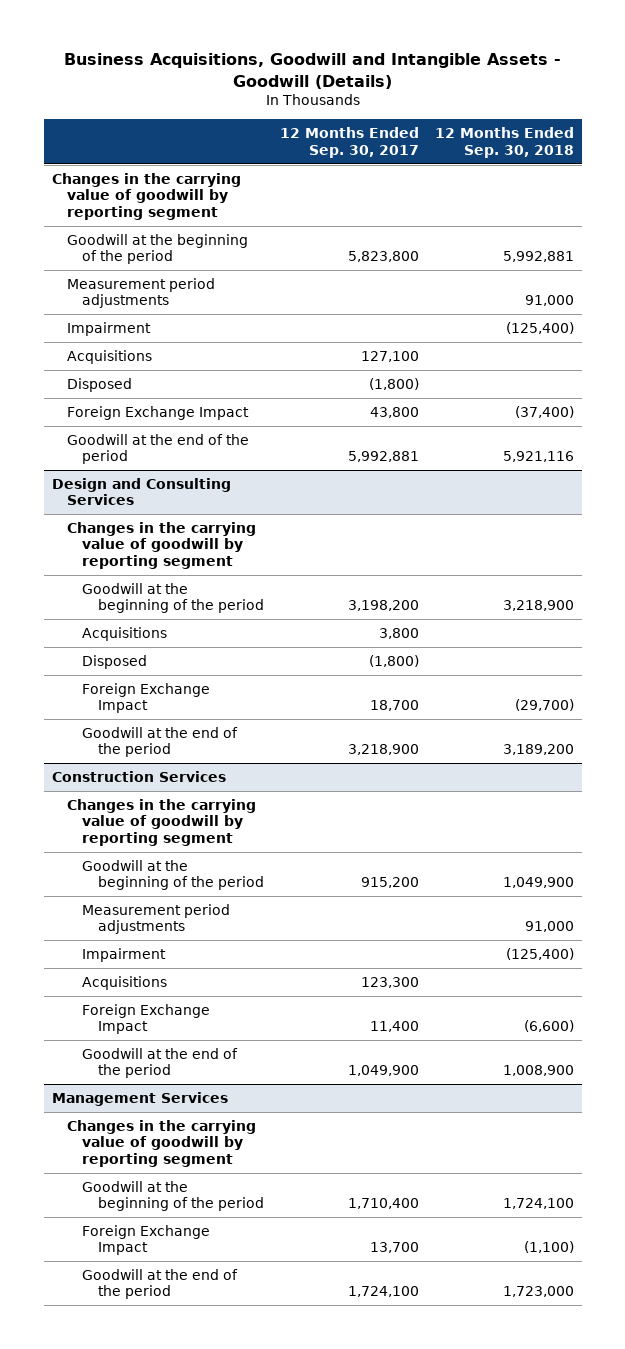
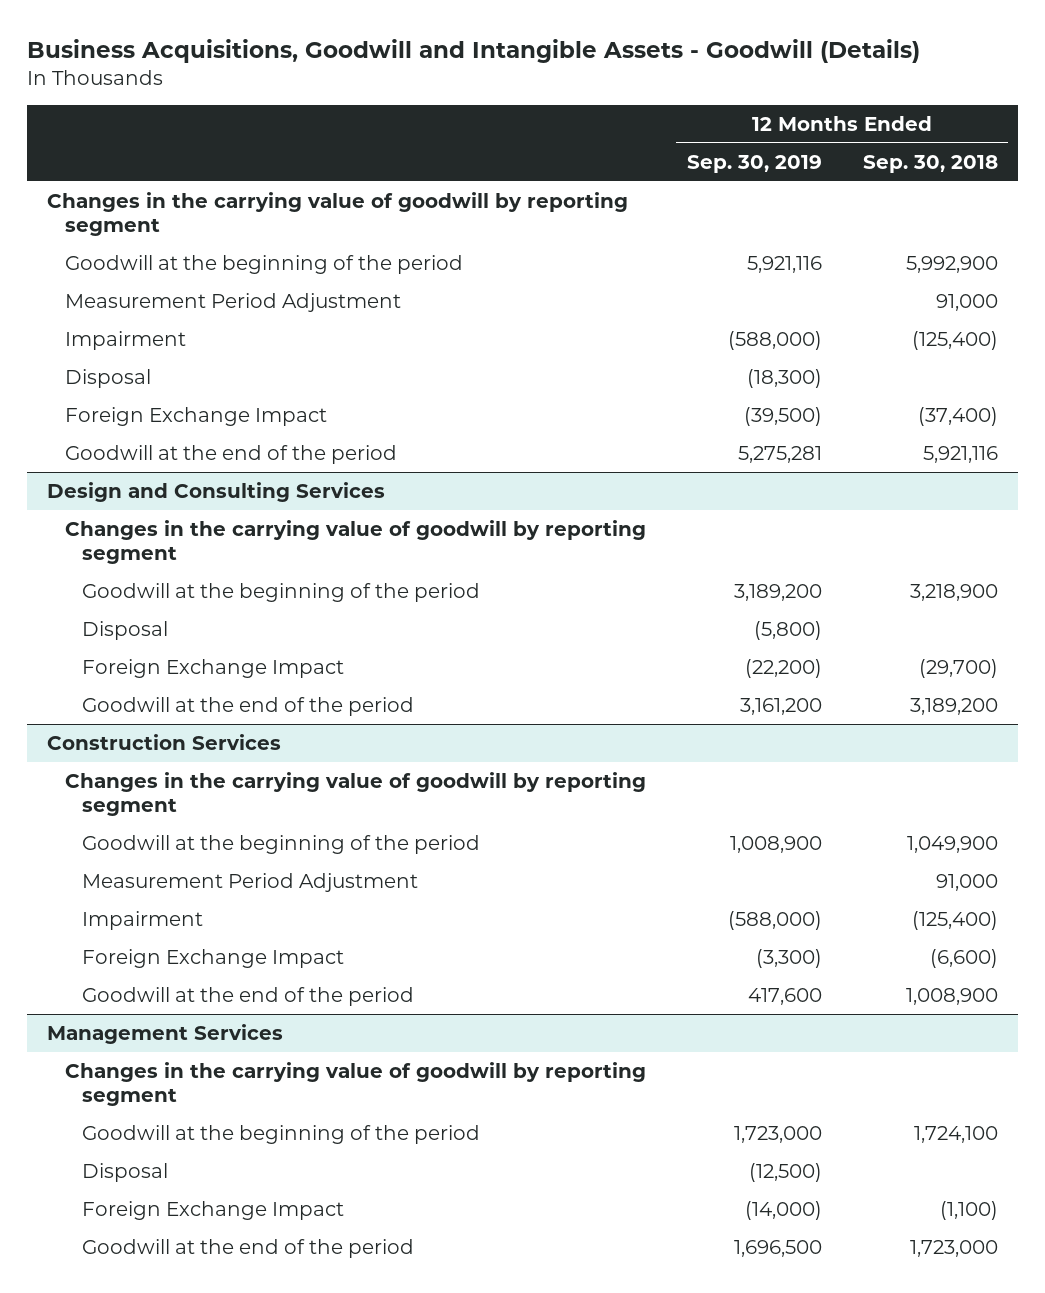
[279,127,419,158] 12 Months Ended Sep. 30, 2017 -> none
none -> [686,154,822,173] Sep. 30, 2019
[502,251,574,263] 5,992,881 -> [905,255,998,273] 5,992,900
[66,277,215,309] Measurement period adjustments -> [64,292,401,312] Measurement Period Adjustment
[66,349,152,364] Acquisitions -> none
[66,377,132,392] Disposed -> [64,368,151,388] Disposal
[82,626,168,641] Acquisitions -> none
[82,654,148,669] Disposed -> [82,620,169,640] Disposal
[82,903,231,935] Measurement period adjustments -> [82,872,419,892] Measurement Period Adjustment
[82,975,168,990] Acquisitions -> none
none -> [82,1162,169,1182] Disposal

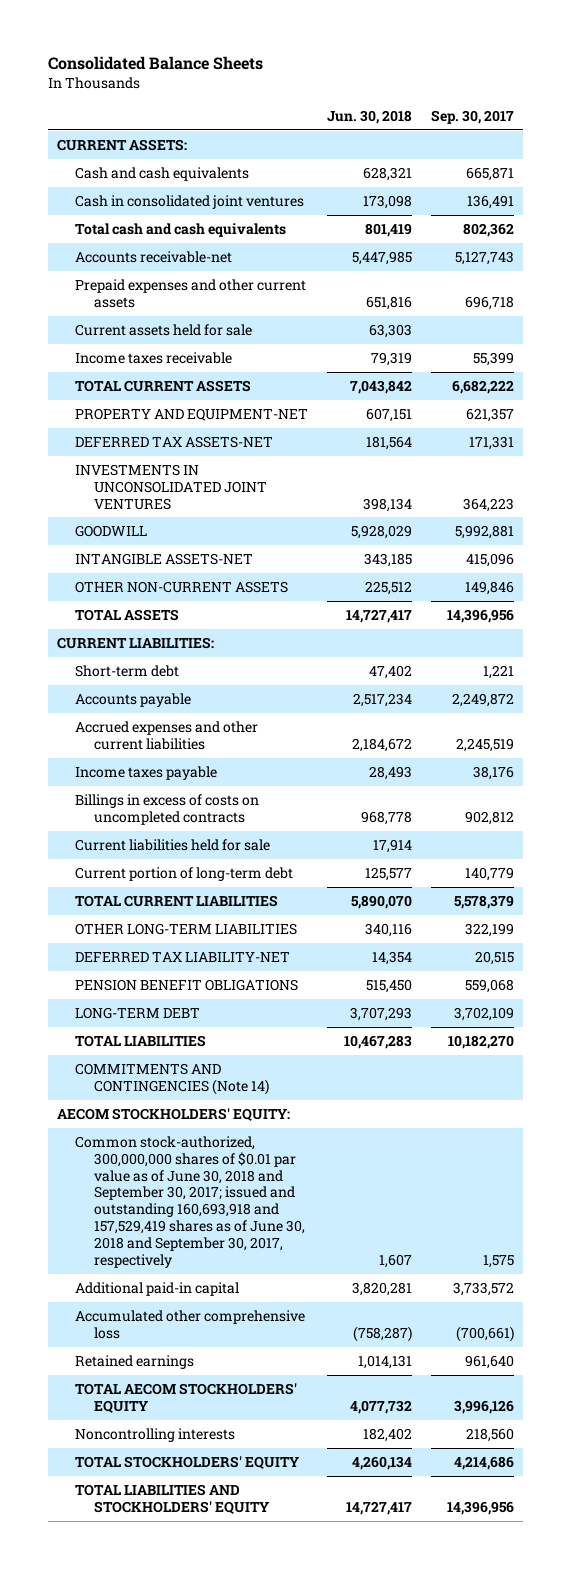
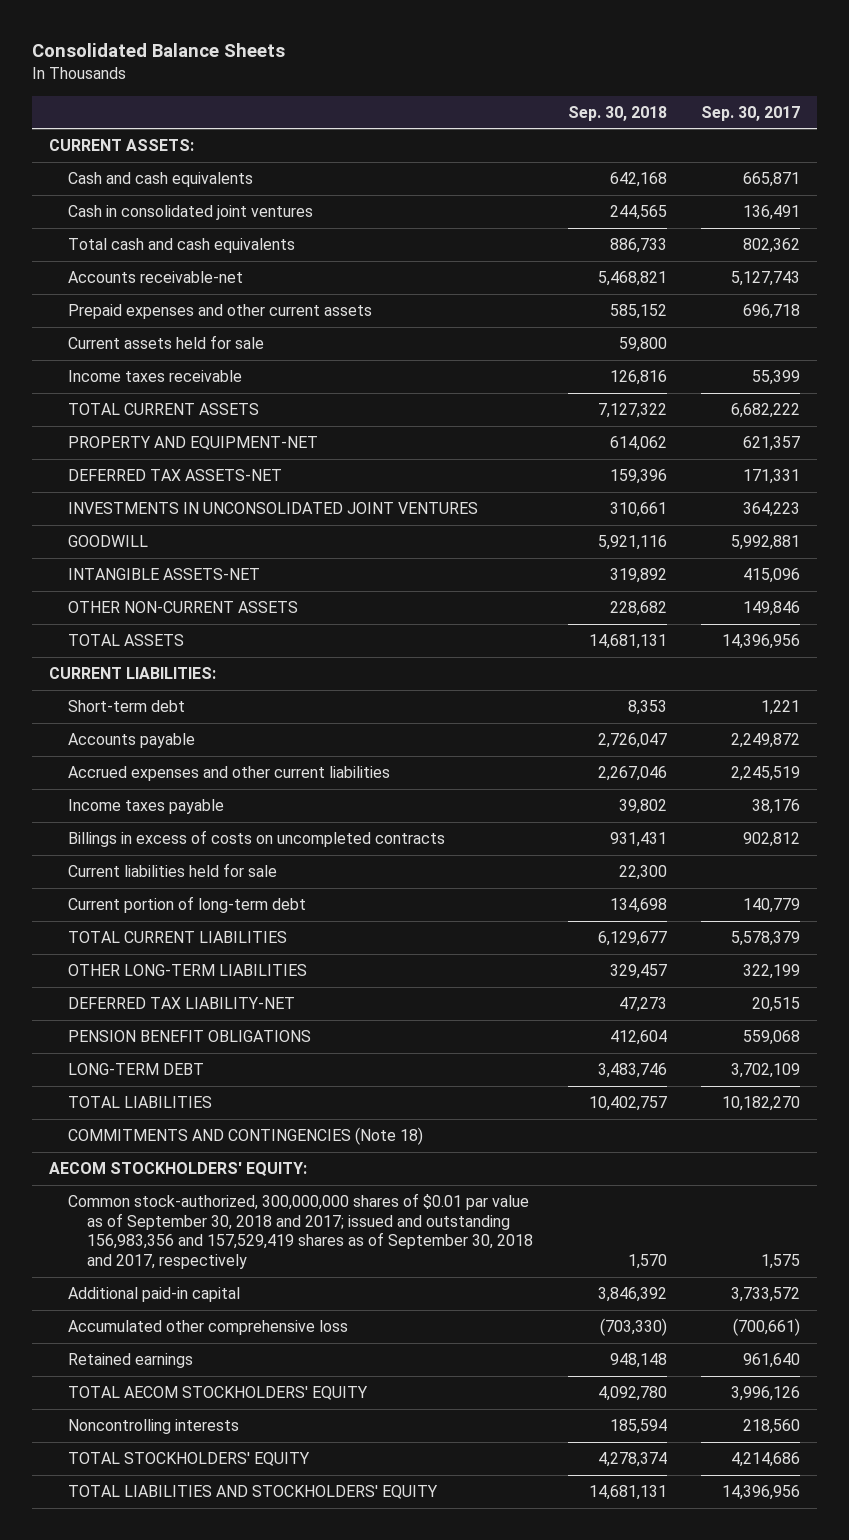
[327,109,413,124] Jun. 30, 2018 -> none
none -> [567,105,667,121] Sep. 30, 2018
[75,1062,269,1095] COMMITMENTS AND CONTINGENCIES (Note 14) -> [68,1127,424,1146] COMMITMENTS AND CONTINGENCIES (Note 18)
[75,1135,305,1269] Common stock-authorized, 300,000,000 shares of $0.01 par value as of June 30, 2018 and September 30, 2017; issued and outstanding 160,693,918 and 157,529,419 shares as of June 30, 2018 and September 30, 2017, respectively -> [68,1193,534,1270] Common stock-authorized, 300,000,000 shares of $0.01 par value as of September 30, 2018 and 2017; issued and outstanding 156,983,356 and 157,529,419 shares as of September 30, 2018 and 2017, respectively

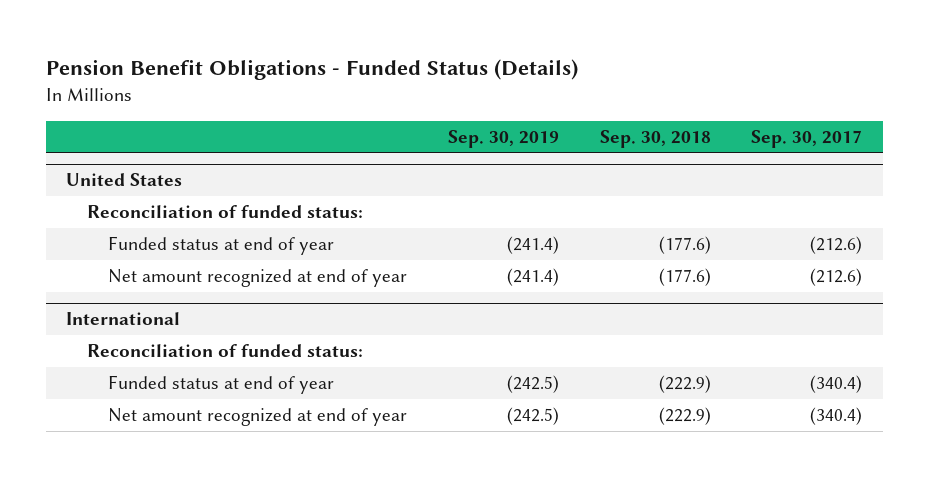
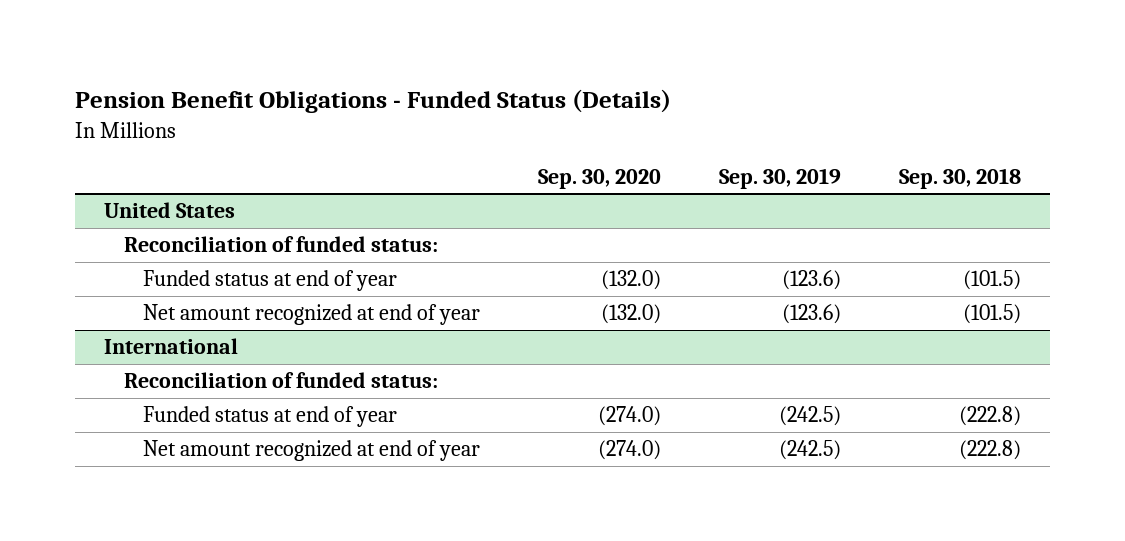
[751,129,863,148] Sep. 30, 2017 -> none
none -> [538,168,662,189] Sep. 30, 2020
[507,236,560,255] (241.4) -> [782,270,842,291] (123.6)
[658,236,711,255] (177.6) -> [963,270,1022,291] (101.5)
[507,268,560,287] (241.4) -> [782,304,842,325] (123.6)
[658,268,711,287] (177.6) -> [963,304,1022,325] (101.5)
[658,375,711,394] (222.9) -> [959,406,1022,427] (222.8)
[658,407,711,426] (222.9) -> [959,440,1022,461] (222.8)

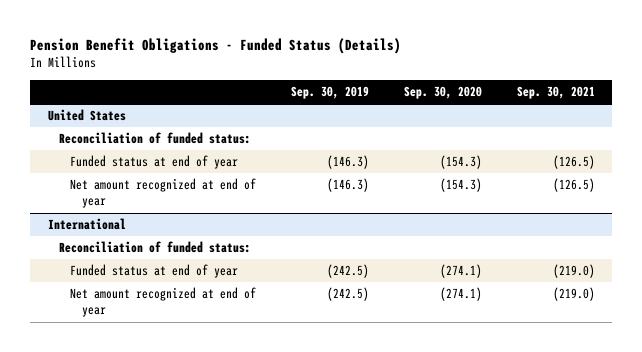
[899,167,1022,189] Sep. 30, 2018 -> none
none -> [516,86,595,100] Sep. 30, 2021
[601,270,662,291] (132.0) -> [440,155,483,170] (154.3)
[782,270,842,291] (123.6) -> [327,155,370,170] (146.3)
[601,304,662,325] (132.0) -> [440,178,483,193] (154.3)
[782,304,842,325] (123.6) -> [327,178,370,193] (146.3)
[598,406,662,427] (274.0) -> [440,264,483,279] (274.1)
[598,440,662,461] (274.0) -> [440,287,483,302] (274.1)

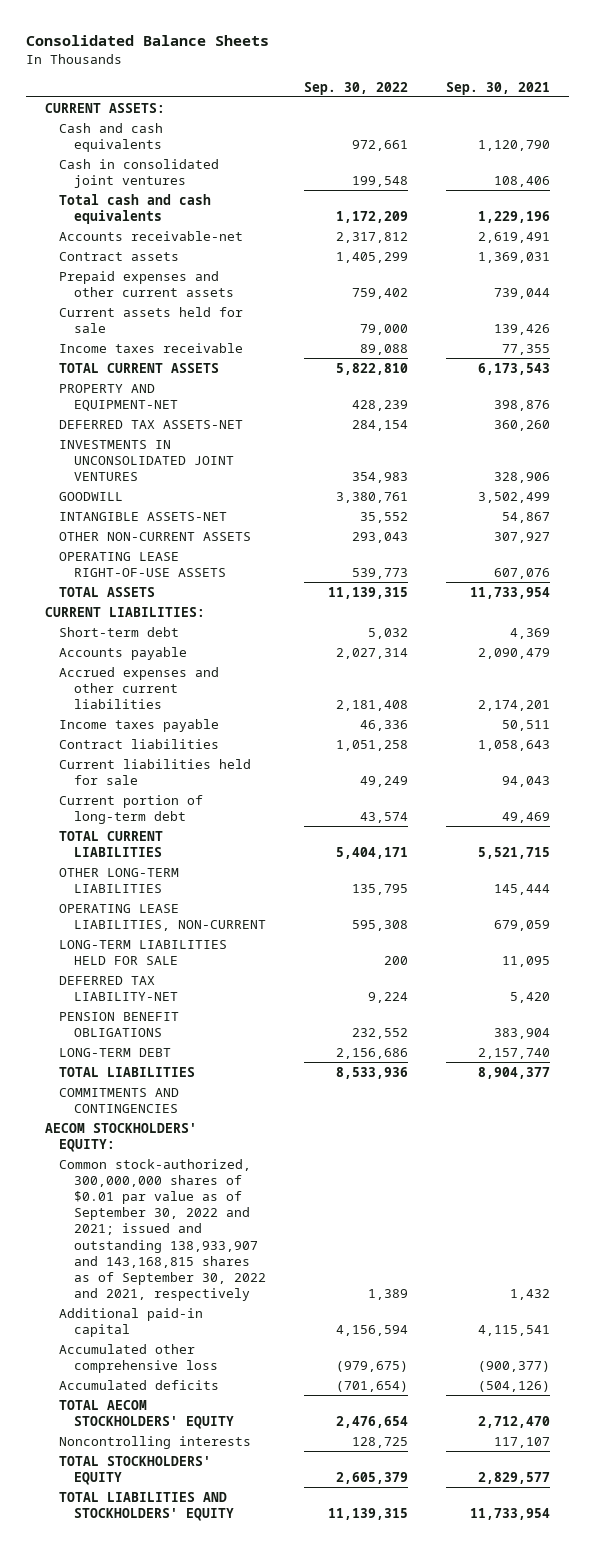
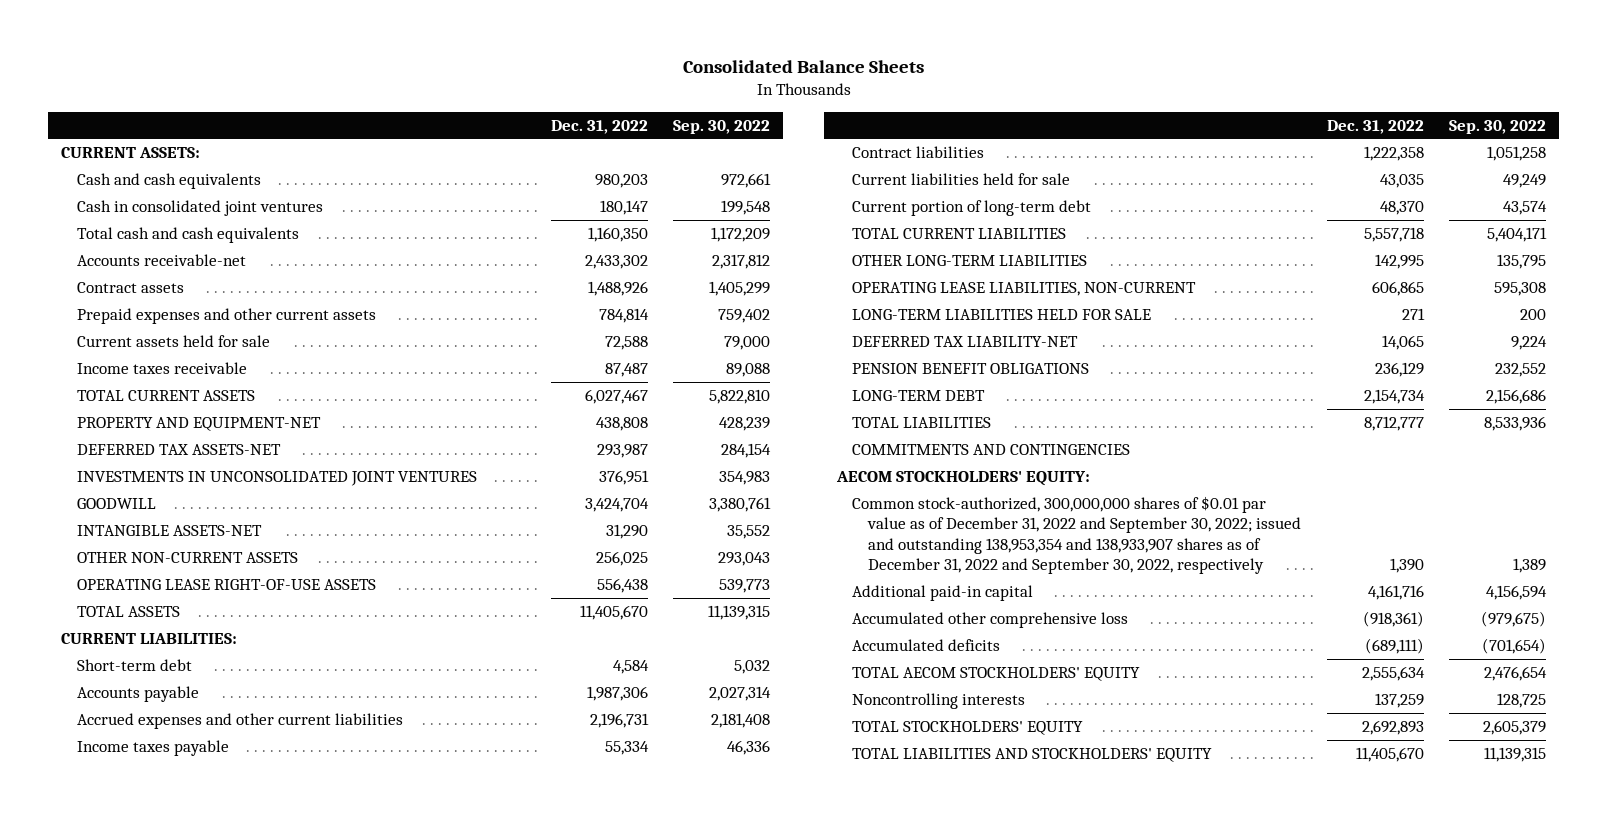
[446,81,551,95] Sep. 30, 2021 -> none
none -> [550,119,648,134] Dec. 31, 2022
[59,1158,266,1302] Common stock-authorized, 300,000,000 shares of $0.01 par value as of September 30, 2022 and 2021; issued and outstanding 138,933,907 and 143,168,815 shares as of September 30, 2022 and 2021, respectively -> [852,495,1302,575] Common stock-authorized, 300,000,000 shares of $0.01 par value as of December 31, 2022 and September 30, 2022; issued and outstanding 138,953,354 and 138,933,907 shares as of December 31, 2022 and September 30, 2022, respectively

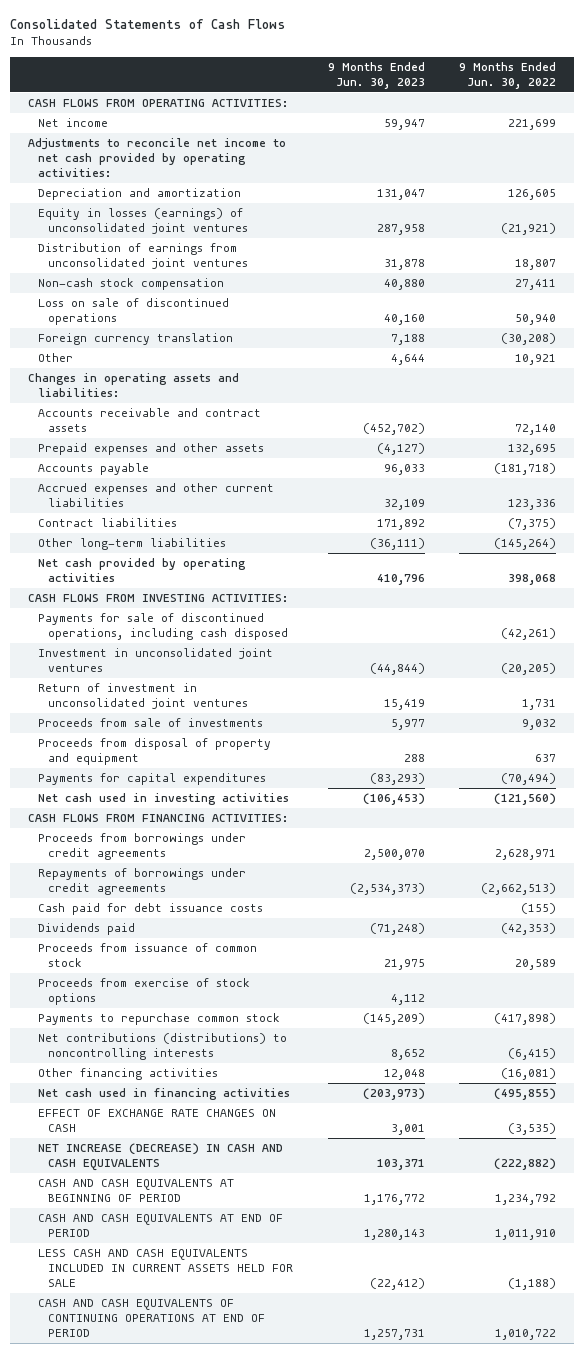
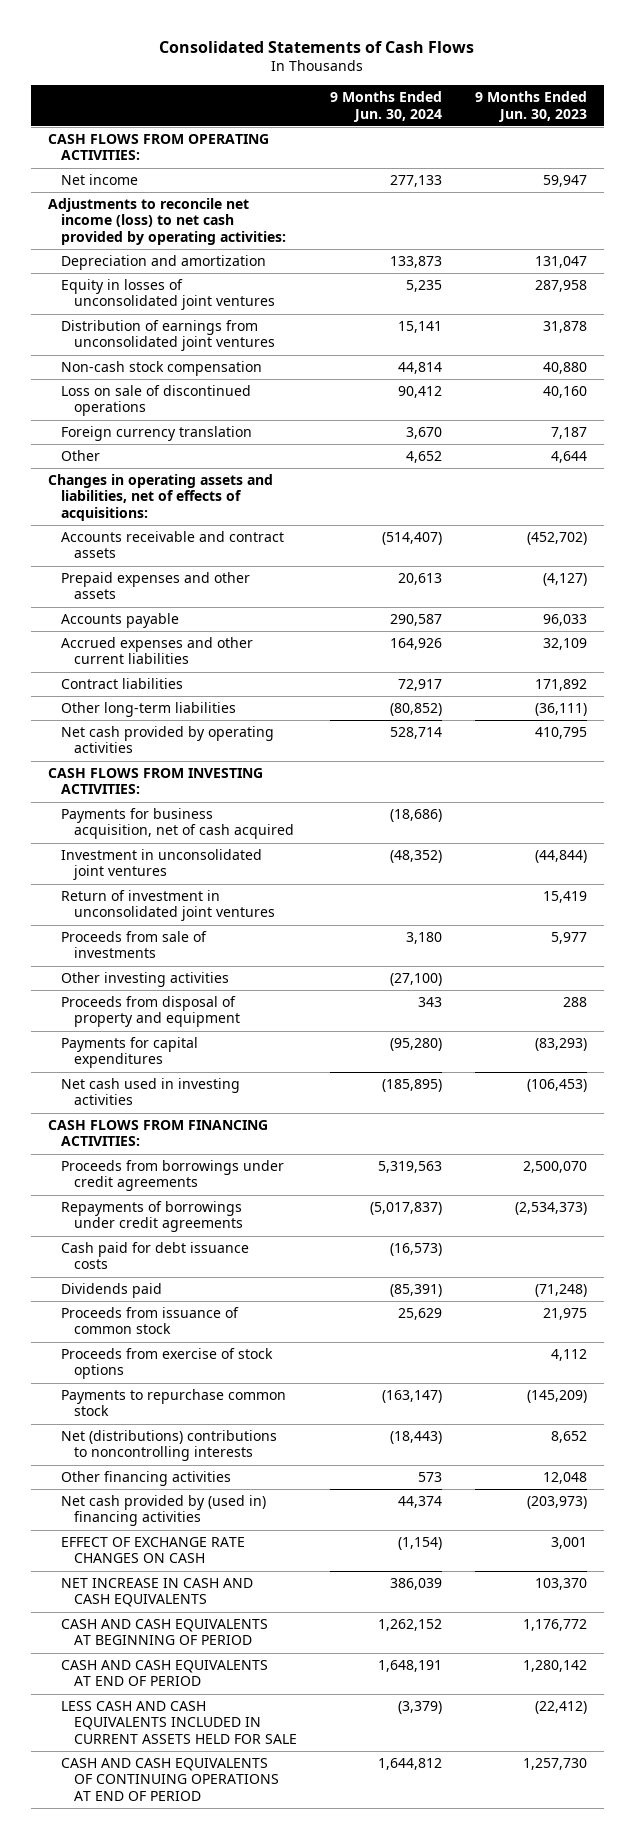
[459,62,557,89] 9 Months Ended Jun. 30, 2022 -> none
none -> [329,91,442,122] 9 Months Ended Jun. 30, 2024
[27,138,286,177] Adjustments to reconcile net income to net cash provided by operating activities: -> [47,198,286,245] Adjustments to reconcile net income (loss) to net cash provided by operating activities:
[37,208,248,234] Equity in losses (earnings) of unconsolidated joint ventures -> [60,279,275,311] Equity in losses of unconsolidated joint ventures
[390,334,425,346] 7,188 -> [551,427,588,440] 7,187
[27,373,239,397] Changes in operating assets and liabilities: -> [47,474,273,521] Changes in operating assets and liabilities, net of effects of acquisitions:
[376,573,425,585] 410,796 -> [535,727,588,740] 410,795
[37,613,288,640] Payments for sale of discontinued operations, including cash disposed -> none
none -> [60,808,294,840] Payments for business acquisition, net of cash acquired
none -> [60,972,229,988] Other investing activities
[37,1033,287,1060] Net contributions (distributions) to noncontrolling interests -> [60,1430,277,1462] Net (distributions) contributions to noncontrolling interests
[37,1088,290,1101] Net cash used in financing activities -> [60,1495,266,1527] Net cash provided by (used in) financing activities
[37,1143,283,1171] NET INCREASE (DECREASE) IN CASH AND CASH EQUIVALENTS -> [60,1578,253,1608] NET INCREASE IN CASH AND CASH EQUIVALENTS
[376,1158,425,1170] 103,371 -> [535,1578,588,1591] 103,370
[363,1228,425,1240] 1,280,143 -> [523,1660,588,1673] 1,280,142
[363,1328,425,1340] 1,257,731 -> [523,1758,588,1771] 1,257,730

